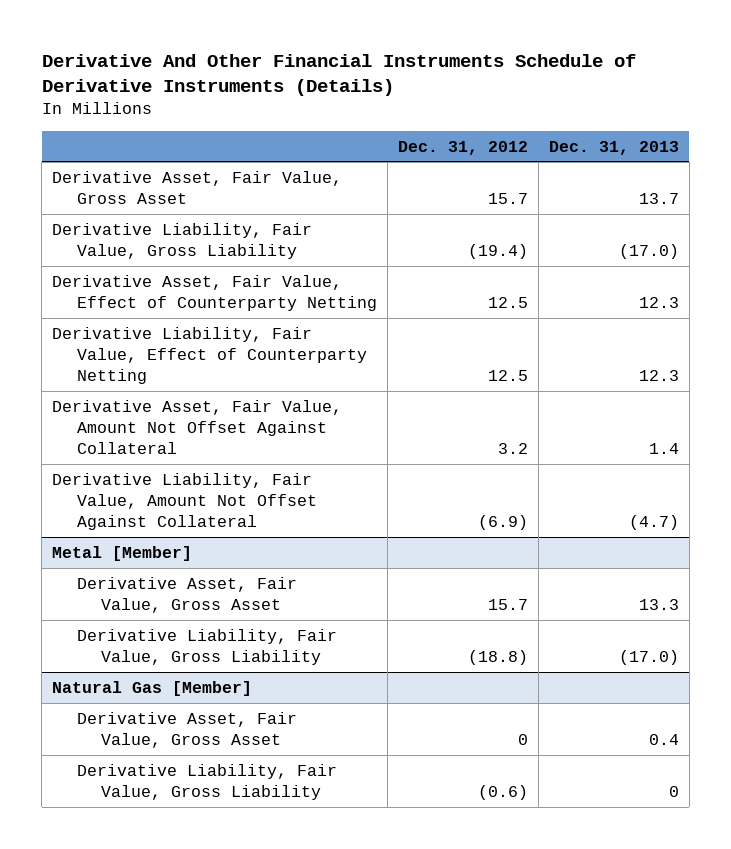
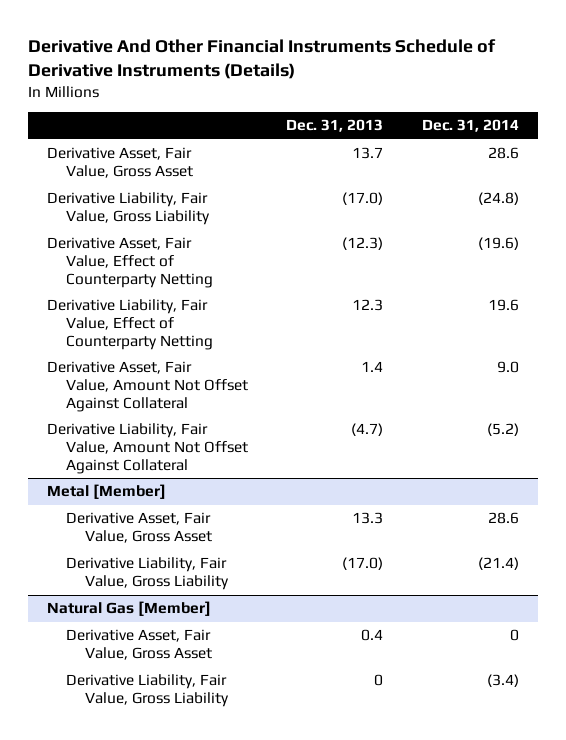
[397,140,528,155] Dec. 31, 2012 -> none
none -> [421,119,519,133] Dec. 31, 2014
[638,296,679,308] 12.3 -> [342,237,384,251] (12.3)

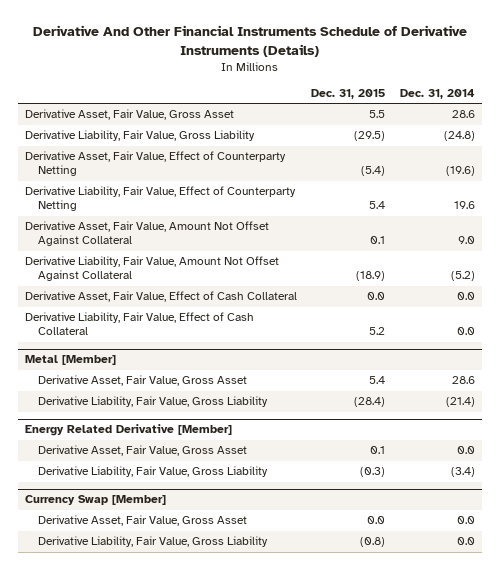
[286,119,384,133] Dec. 31, 2013 -> none
none -> [311,88,386,99] Dec. 31, 2015
none -> [25,291,298,303] Derivative Asset, Fair Value, Effect of Cash Collateral
none -> [25,312,255,336] Derivative Liability, Fair Value, Effect of Cash Collateral
[46,601,211,617] Natural Gas [Member] -> none
none -> [25,424,233,437] Energy Related Derivative [Member]
[509,629,519,642] 0 -> [456,446,475,455] 0.0
none -> [25,495,167,506] Currency Swap [Member]
none -> [38,515,248,527] Derivative Asset, Fair Value, Gross Asset
none -> [38,536,269,548] Derivative Liability, Fair Value, Gross Liability

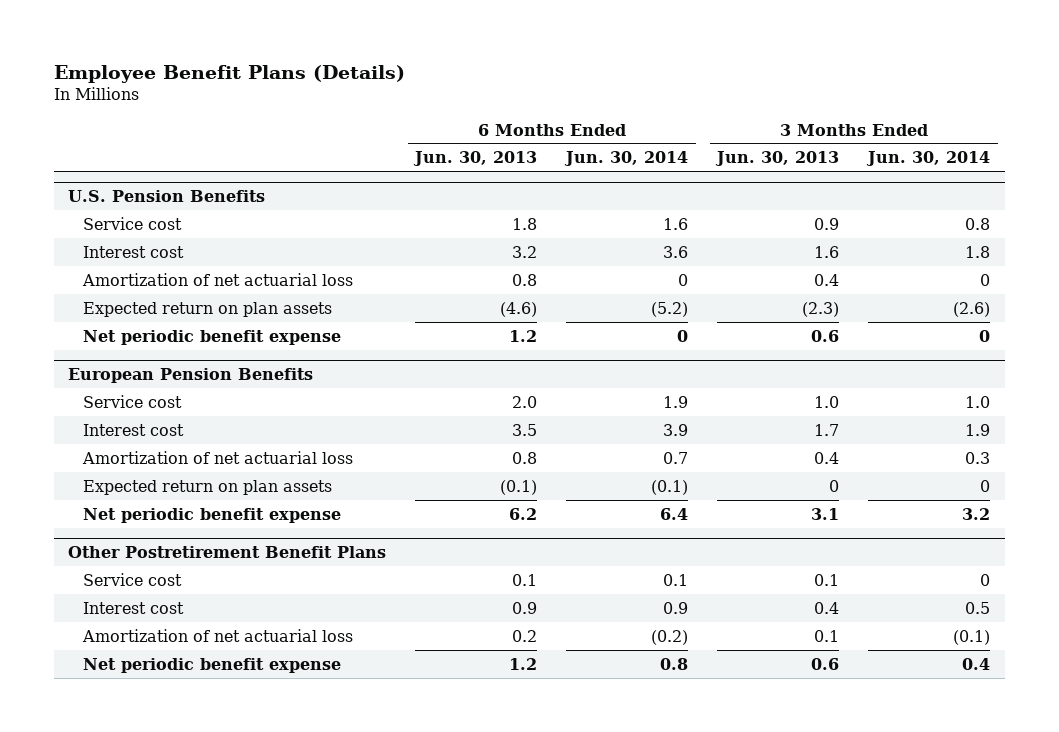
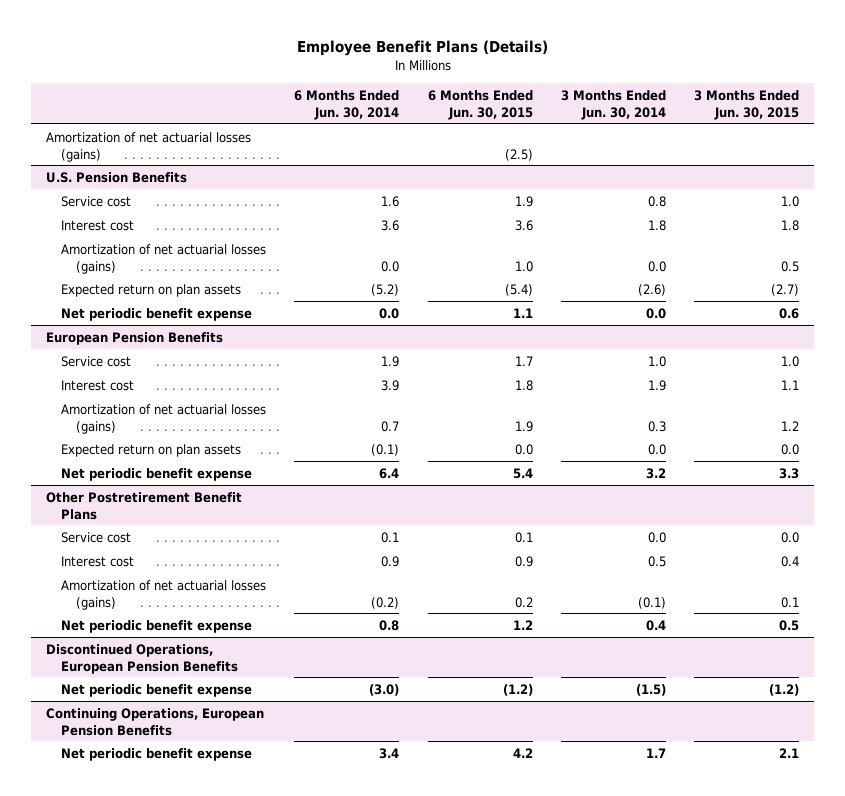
[413,151,538,167] Jun. 30, 2013 -> none
[715,151,840,167] Jun. 30, 2013 -> none
none -> [427,89,533,120] 6 Months Ended Jun. 30, 2015
none -> [694,89,800,120] 3 Months Ended Jun. 30, 2015
none -> [45,131,251,162] Amortization of net actuarial losses (gains)
[81,272,353,286] Amortization of net actuarial loss -> [60,243,266,274] Amortization of net actuarial losses (gains)
[678,273,689,286] 0 -> [381,260,400,272] 0.0
[980,273,991,286] 0 -> [647,260,666,272] 0.0
[677,329,689,342] 0 -> [379,307,400,319] 0.0
[979,329,991,342] 0 -> [645,307,666,319] 0.0
[81,450,353,464] Amortization of net actuarial loss -> [60,403,266,434] Amortization of net actuarial losses (gains)
[980,479,991,492] 0 -> [647,443,666,455] 0.0
[980,573,991,586] 0 -> [647,531,666,543] 0.0
[81,628,353,642] Amortization of net actuarial loss -> [60,579,266,610] Amortization of net actuarial losses (gains)
none -> [45,643,238,674] Discontinued Operations, European Pension Benefits
none -> [60,683,252,697] Net periodic benefit expense
none -> [45,707,264,736] Continuing Operations, European Pension Benefits
none -> [60,747,252,761] Net periodic benefit expense

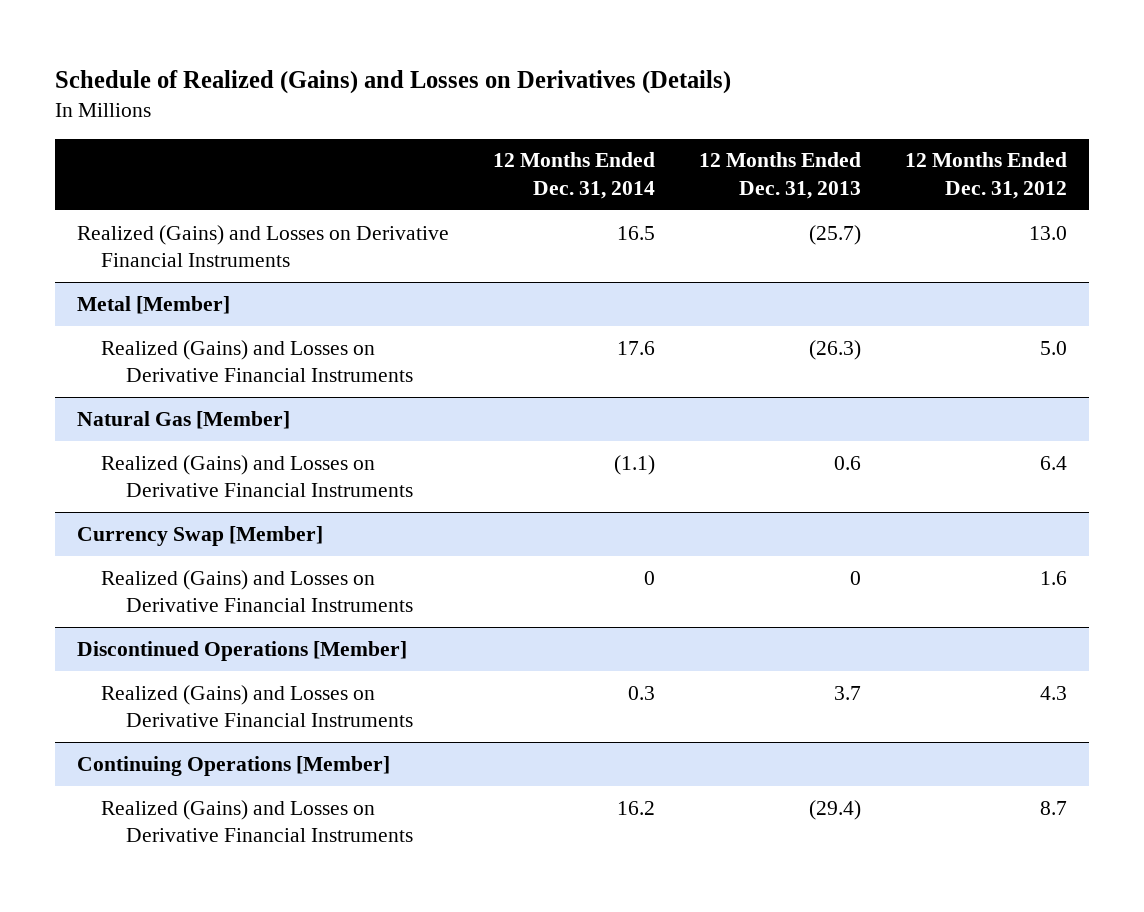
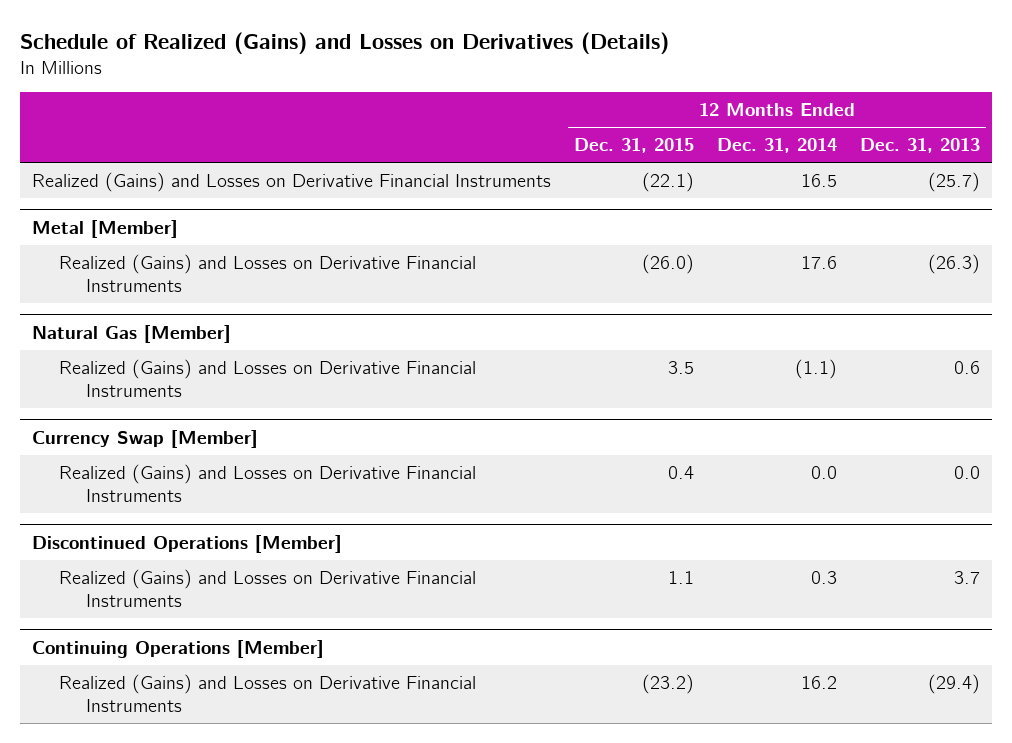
[905,152,1068,199] 12 Months Ended Dec. 31, 2012 -> none
none -> [573,138,694,154] Dec. 31, 2015
[644,570,656,585] 0 -> [810,465,837,479] 0.0
[850,570,862,585] 0 -> [954,465,981,479] 0.0

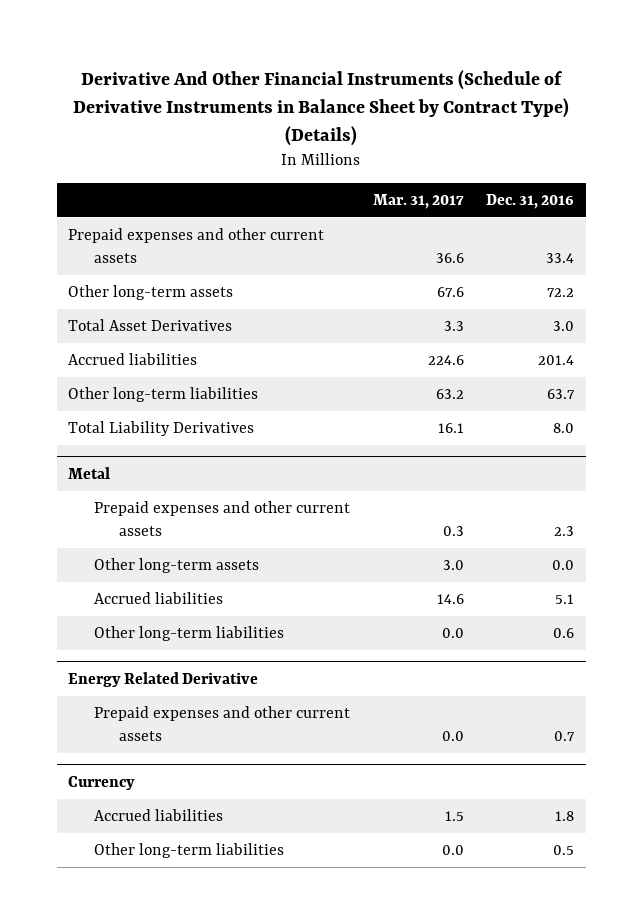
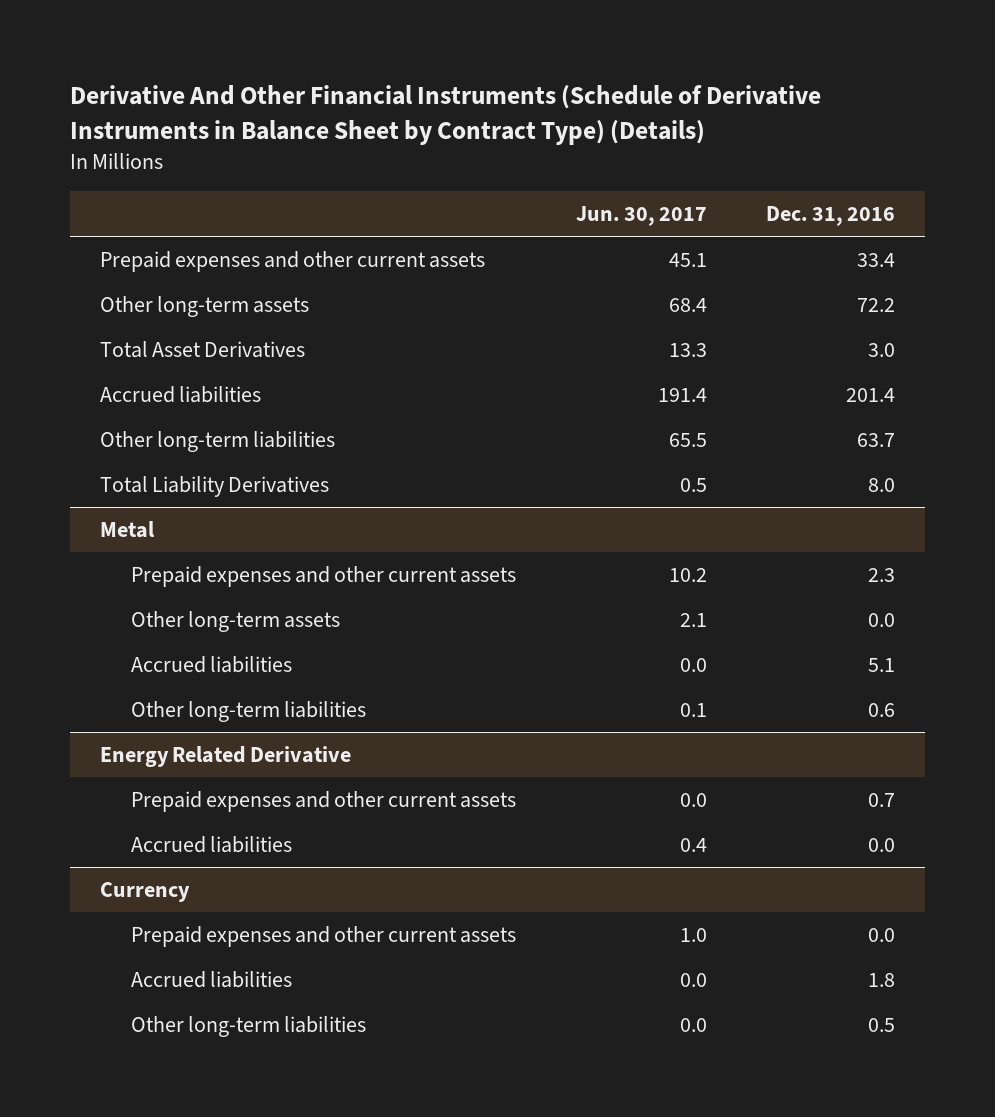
[372,193,464,209] Mar. 31, 2017 -> none
none -> [575,205,707,226] Jun. 30, 2017
none -> [130,836,292,854] Accrued liabilities
none -> [130,926,516,948] Prepaid expenses and other current assets

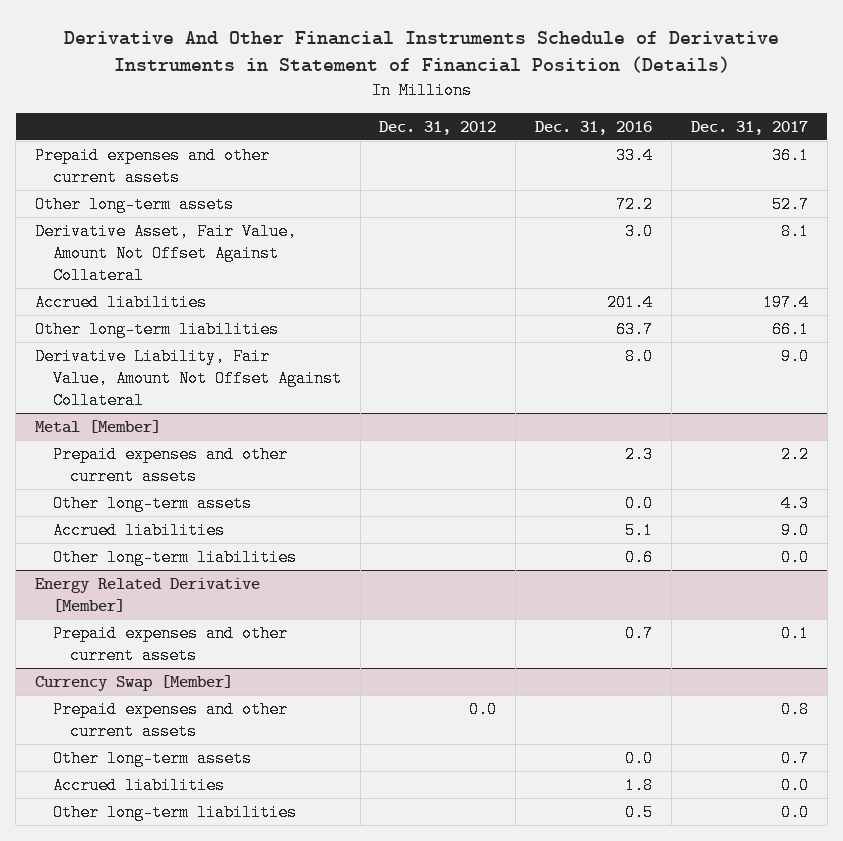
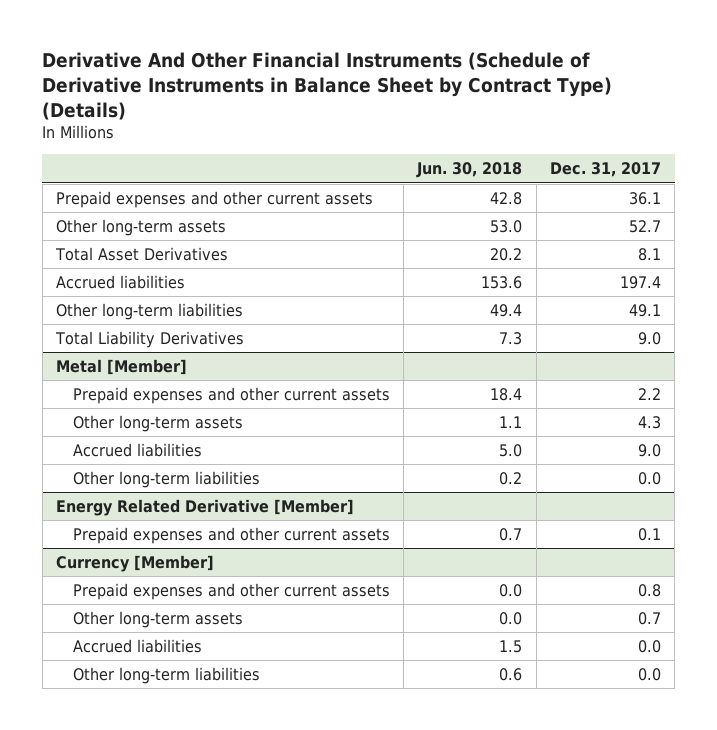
[63,30,779,74] Derivative And Other Financial Instruments Schedule of Derivative Instruments in Statement of Financial Position (Details) -> [42,52,613,120] Derivative And Other Financial Instruments (Schedule of Derivative Instruments in Balance Sheet by Contract Type) (Details)
[379,120,497,135] Dec. 31, 2012 -> none
[535,120,653,135] Dec. 31, 2016 -> none
none -> [416,162,523,179] Jun. 30, 2018
[35,222,298,285] Derivative Asset, Fair Value, Amount Not Offset Against Collateral -> [55,247,229,262] Total Asset Derivatives
[771,320,809,338] 66.1 -> [629,304,662,318] 49.1
[35,347,342,410] Derivative Liability, Fair Value, Amount Not Offset Against Collateral -> [55,331,245,349] Total Liability Derivatives
[35,674,234,691] Currency Swap [Member] -> [56,555,215,573] Currency [Member]

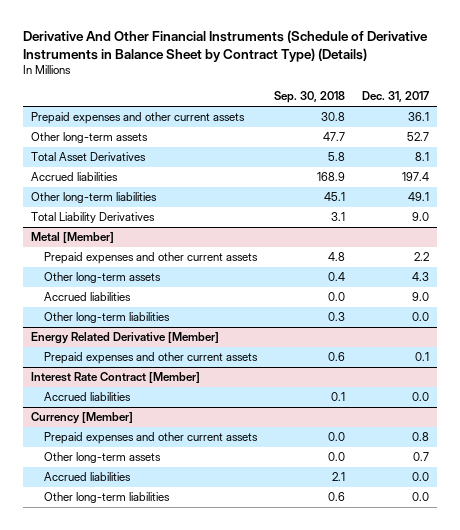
[416,162,523,179] Jun. 30, 2018 -> none
none -> [273,91,345,104] Sep. 30, 2018
none -> [31,372,201,384] Interest Rate Contract [Member]
none -> [44,392,132,402] Accrued liabilities

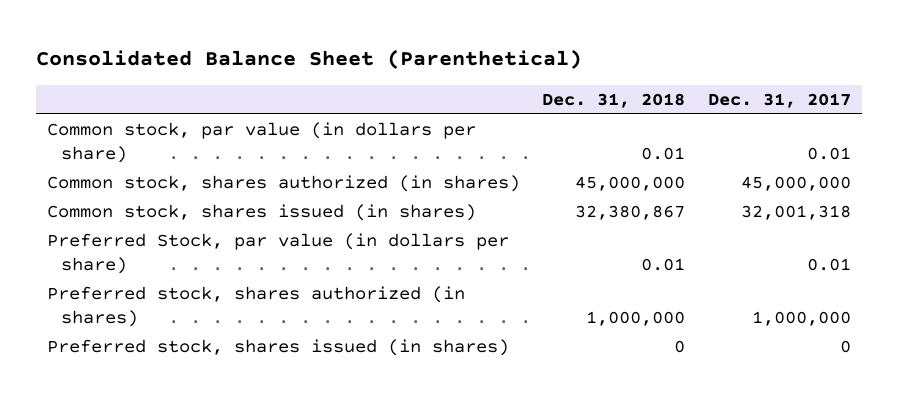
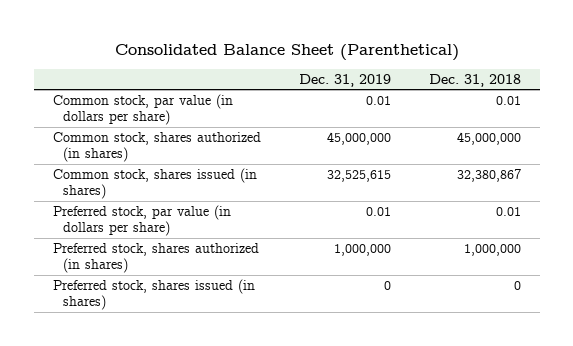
[707,92,851,108] Dec. 31, 2017 -> none
none -> [298,73,391,87] Dec. 31, 2019
[46,233,509,274] Preferred Stock, par value (in dollars per share) -> [52,204,231,237] Preferred stock, par value (in dollars per share)

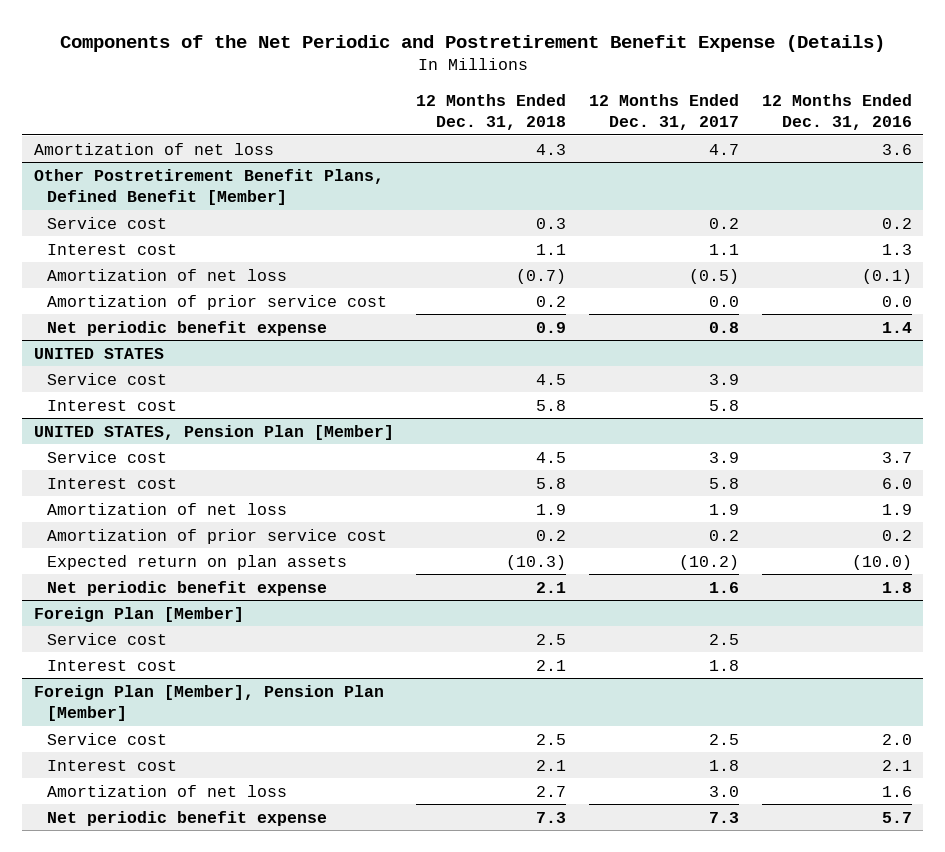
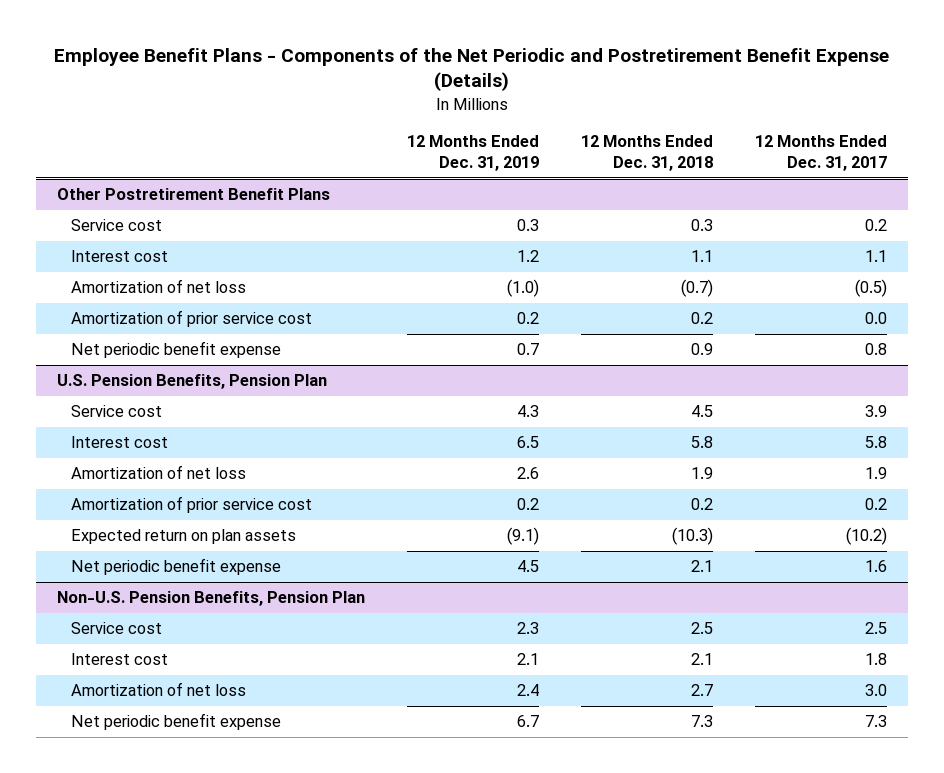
[59,34,885,52] Components of the Net Periodic and Postretirement Benefit Expense (Details) -> [54,47,890,92] Employee Benefit Plans - Components of the Net Periodic and Postretirement Benefit Expense (Details)
[761,93,912,130] 12 Months Ended Dec. 31, 2016 -> none
none -> [407,135,540,171] 12 Months Ended Dec. 31, 2019
[33,142,274,155] Amortization of net loss -> none
[33,168,384,206] Other Postretirement Benefit Plans, Defined Benefit [Member] -> [57,188,331,201] Other Postretirement Benefit Plans
[33,347,164,359] UNITED STATES -> none
[46,372,167,385] Service cost -> none
[46,399,177,411] Interest cost -> none
[33,424,394,440] UNITED STATES, Pension Plan [Member] -> none
none -> [57,374,328,390] U.S. Pension Benefits, Pension Plan
[33,606,244,622] Foreign Plan [Member] -> none
[46,632,167,645] Service cost -> none
[46,659,177,671] Interest cost -> none
[33,684,384,722] Foreign Plan [Member], Pension Plan [Member] -> none
none -> [57,591,366,607] Non-U.S. Pension Benefits, Pension Plan

